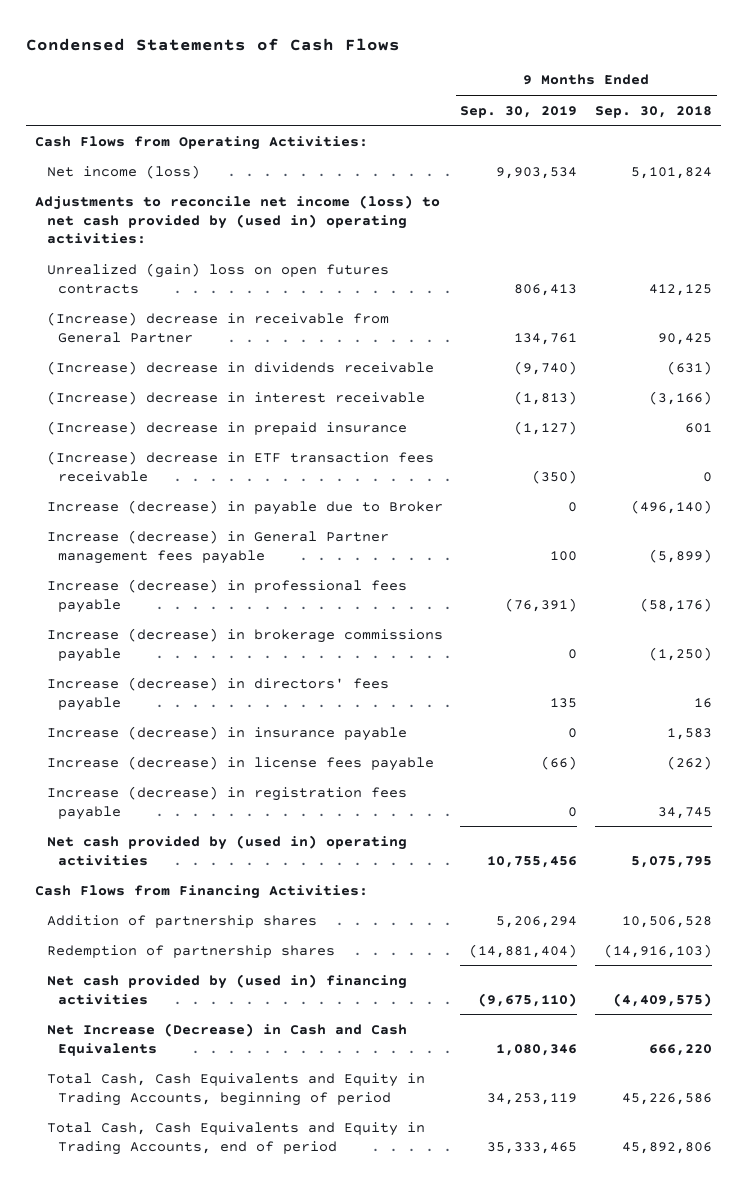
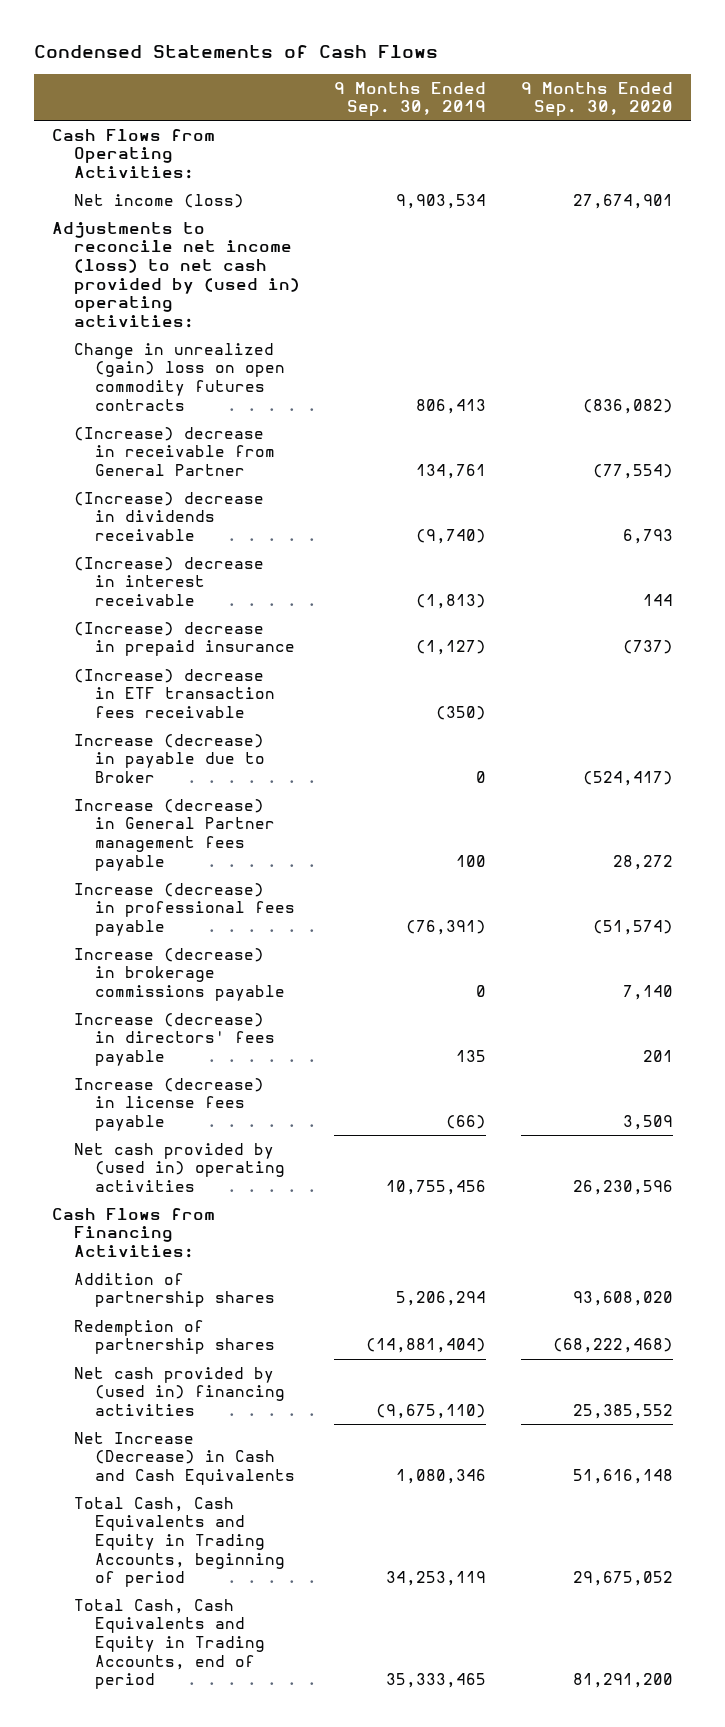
[595,105,713,118] Sep. 30, 2018 -> none
none -> [521,81,674,117] 9 Months Ended Sep. 30, 2020
[46,262,389,294] Unrealized (gain) loss on open futures contracts -> [73,342,286,411] Change in unrealized (gain) loss on open commodity futures contracts
[46,725,407,741] Increase (decrease) in insurance payable -> none
[46,785,407,820] Increase (decrease) in registration fees payable -> none

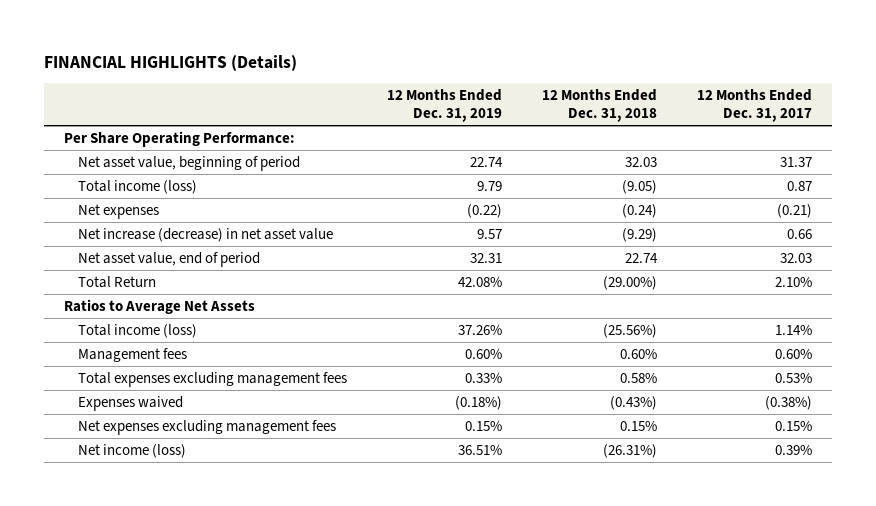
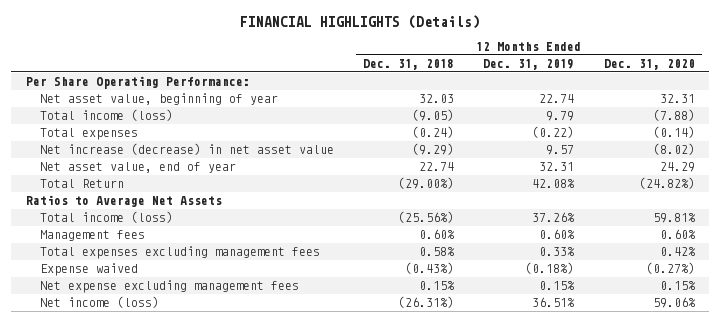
[696,89,812,123] 12 Months Ended Dec. 31, 2017 -> none
none -> [603,58,695,70] Dec. 31, 2020
[77,156,300,172] Net asset value, beginning of period -> [40,93,279,106] Net asset value, beginning of year
[77,204,159,220] Net expenses -> [40,128,139,141] Total expenses
[77,252,260,268] Net asset value, end of period -> [40,162,237,174] Net asset value, end of year
[77,396,183,412] Expenses waived -> [40,263,139,277] Expense waived
[77,420,336,436] Net expenses excluding management fees -> [40,280,300,294] Net expense excluding management fees

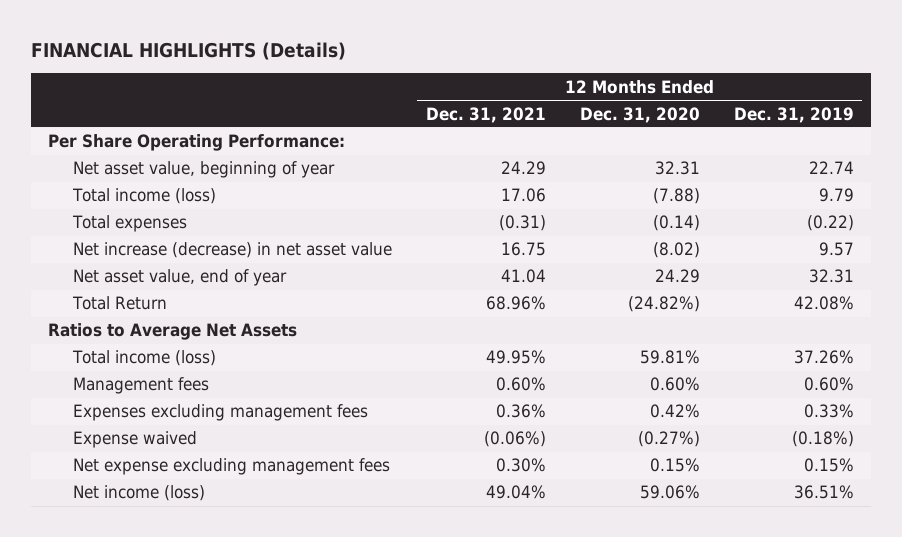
[363,58,455,70] Dec. 31, 2018 -> none
none -> [425,106,546,123] Dec. 31, 2021
[40,246,321,260] Total expenses excluding management fees -> [72,404,368,422] Expenses excluding management fees

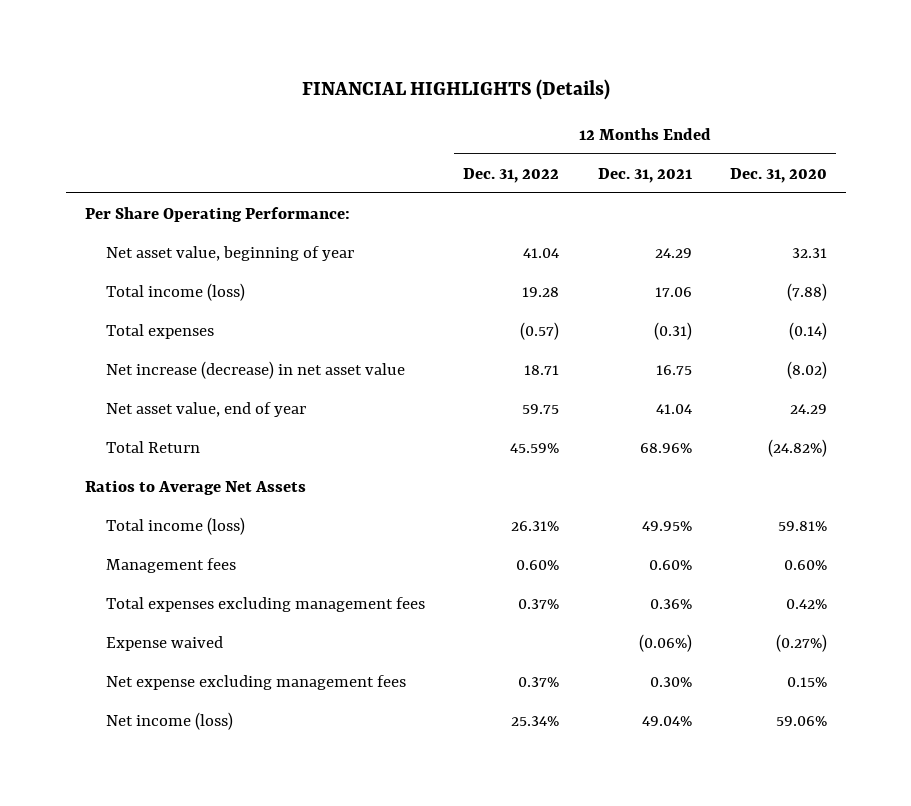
[733,106,854,123] Dec. 31, 2019 -> none
none -> [463,167,560,183] Dec. 31, 2022
[72,404,368,422] Expenses excluding management fees -> [106,597,426,613] Total expenses excluding management fees

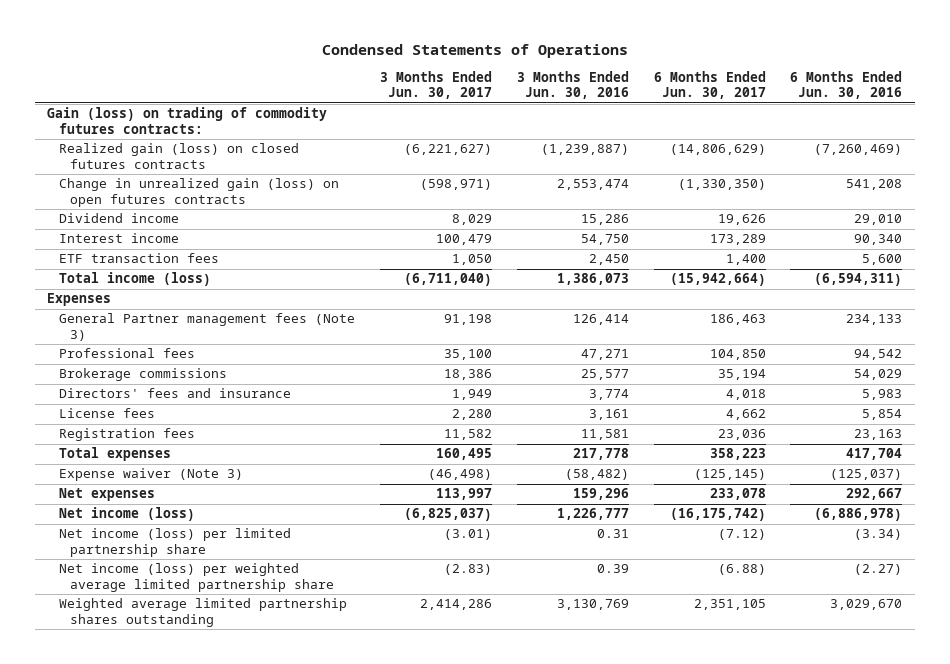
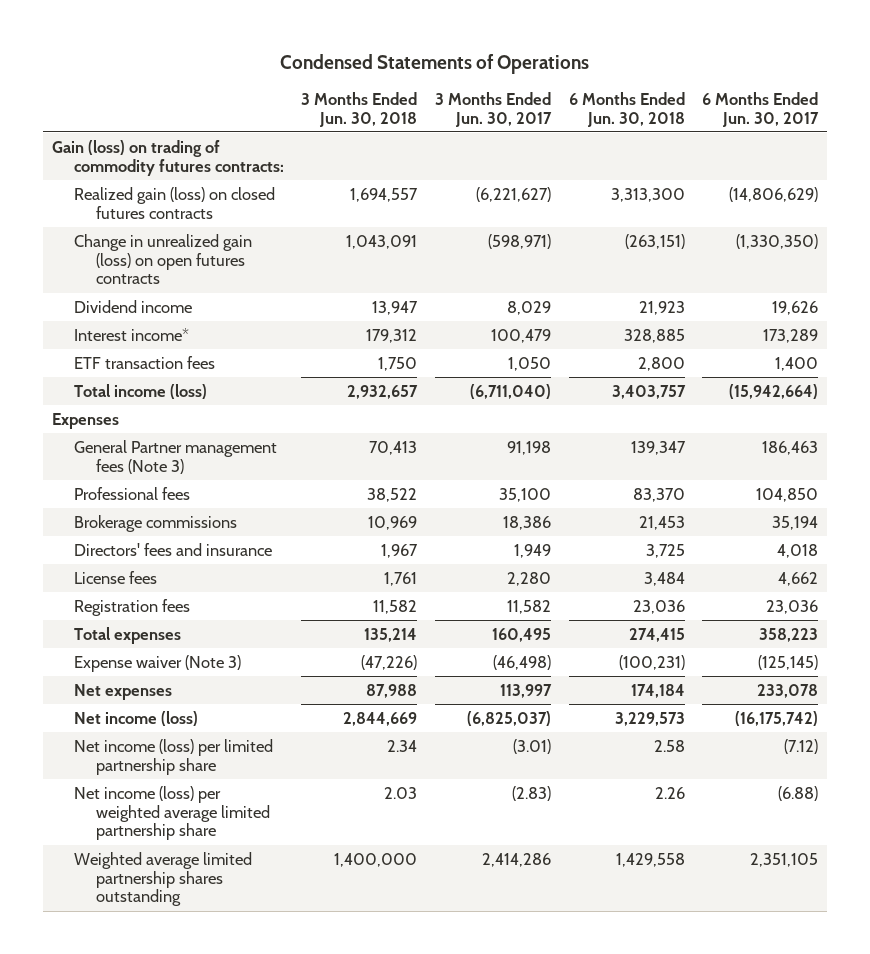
[516,71,629,100] 3 Months Ended Jun. 30, 2016 -> none
[790,71,903,100] 6 Months Ended Jun. 30, 2016 -> none
none -> [301,91,418,127] 3 Months Ended Jun. 30, 2018
none -> [568,91,685,127] 6 Months Ended Jun. 30, 2018
[58,233,179,244] Interest income -> [73,327,189,341] Interest income*

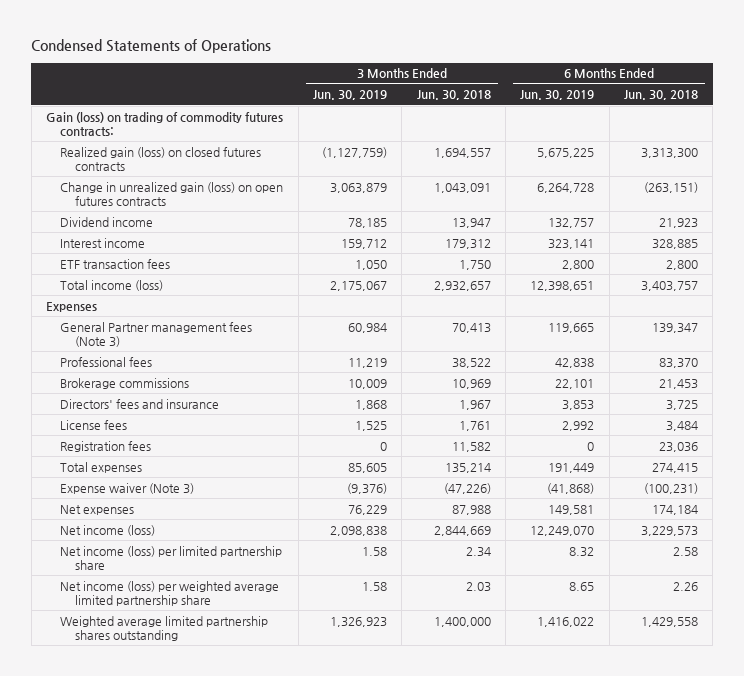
[435,91,553,127] 3 Months Ended Jun. 30, 2017 -> none
[702,91,820,127] 6 Months Ended Jun. 30, 2017 -> none
none -> [313,90,388,101] Jun. 30, 2019
none -> [520,90,595,101] Jun. 30, 2019
[73,327,189,341] Interest income* -> [60,237,146,248] Interest income

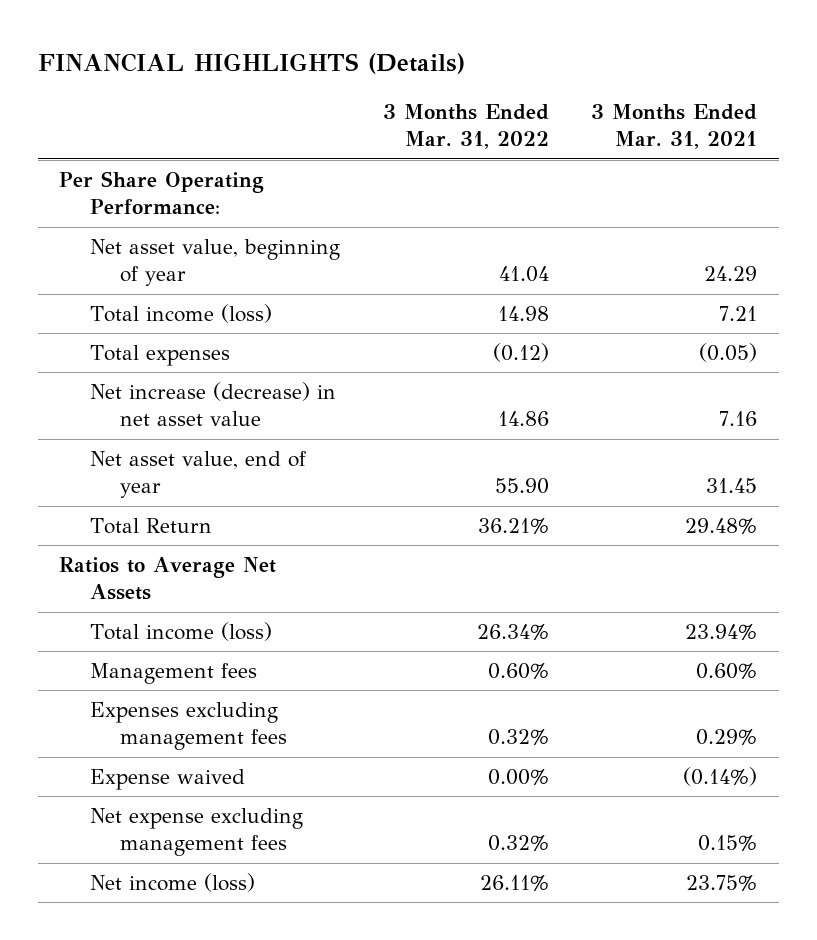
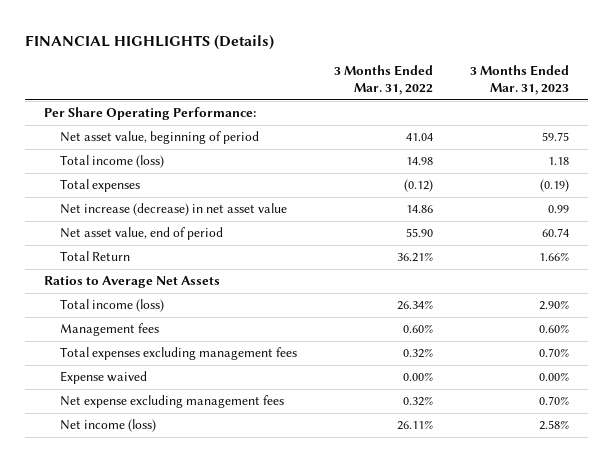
[591,104,758,150] 3 Months Ended Mar. 31, 2021 -> none
none -> [470,65,570,96] 3 Months Ended Mar. 31, 2023
[89,239,340,287] Net asset value, beginning of year -> [59,131,259,145] Net asset value, beginning of period
[89,451,307,499] Net asset value, end of year -> [59,227,223,241] Net asset value, end of period
[89,702,288,751] Expenses excluding management fees -> [59,347,297,361] Total expenses excluding management fees

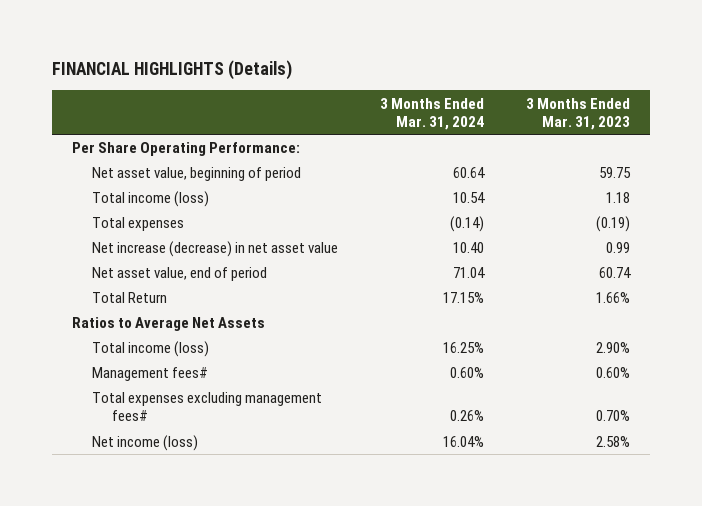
[333,65,433,96] 3 Months Ended Mar. 31, 2022 -> none
none -> [379,97,484,130] 3 Months Ended Mar. 31, 2024
[59,371,147,385] Expense waived -> none
[59,395,284,409] Net expense excluding management fees -> none
[59,323,159,337] Management fees -> [92,367,209,382] Management fees#
[59,347,297,361] Total expenses excluding management fees -> [92,392,323,422] Total expenses excluding management fees#

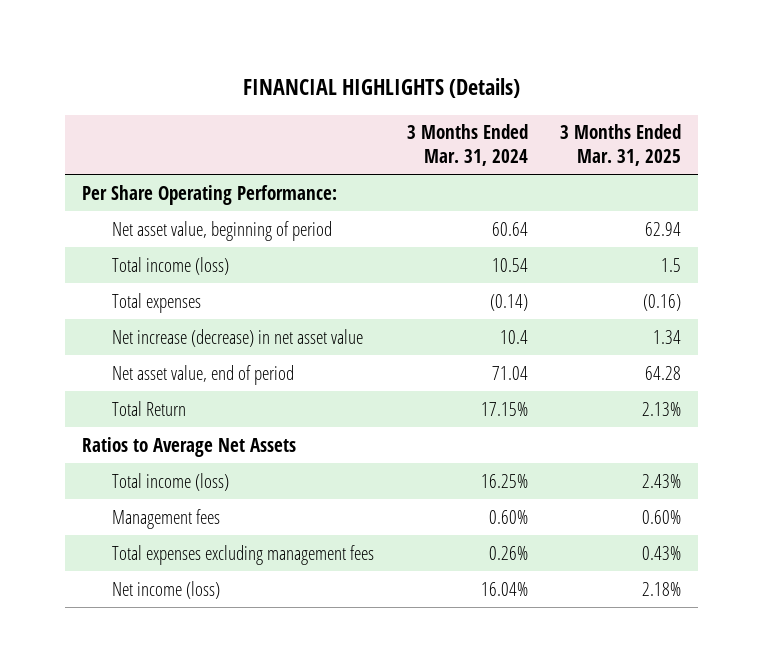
[525,97,630,130] 3 Months Ended Mar. 31, 2023 -> none
none -> [560,124,682,167] 3 Months Ended Mar. 31, 2025
[452,242,484,254] 10.40 -> [499,329,528,344] 10.4
[92,367,209,382] Management fees# -> [111,508,220,529] Management fees
[92,392,323,422] Total expenses excluding management fees# -> [111,544,374,565] Total expenses excluding management fees

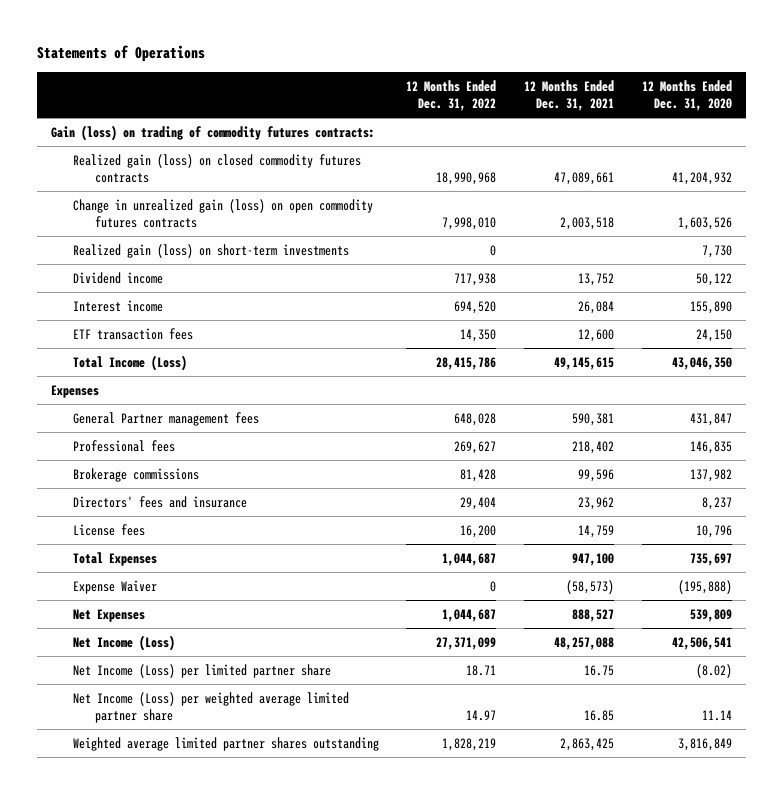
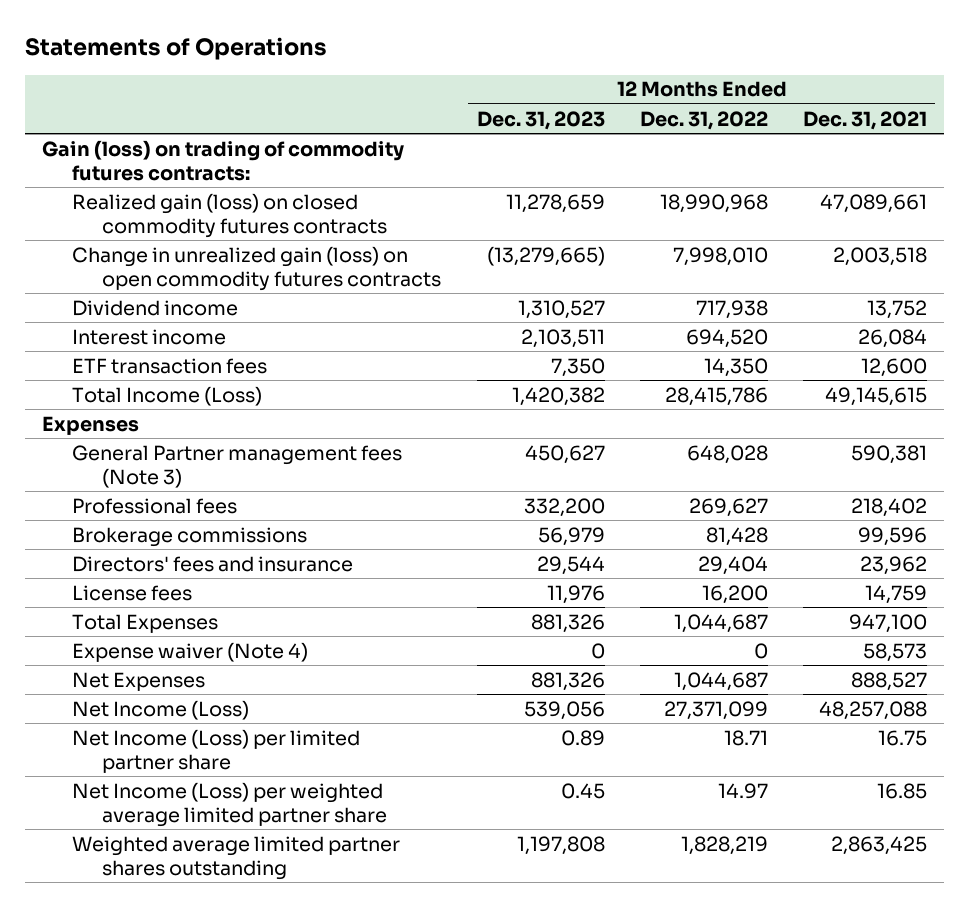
[641,79,732,112] 12 Months Ended Dec. 31, 2020 -> none
none -> [476,110,605,130] Dec. 31, 2023
[72,243,349,258] Realized gain (loss) on short-term investments -> none
[72,411,259,426] General Partner management fees -> [72,444,403,488] General Partner management fees (Note 3)
[72,579,157,594] Expense Waiver -> [72,641,309,662] Expense waiver (Note 4)
[566,579,615,594] (58,573) -> [862,642,927,662] 58,573

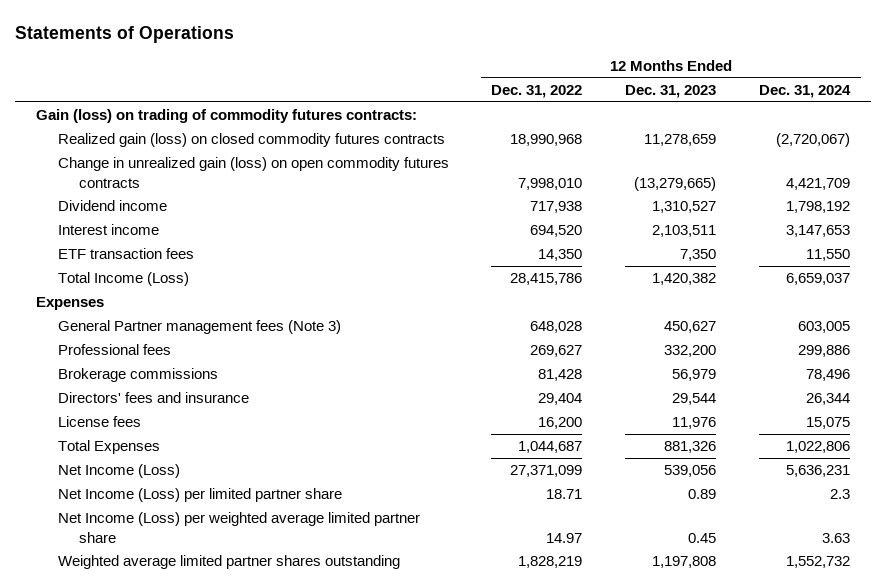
[802,110,927,130] Dec. 31, 2021 -> none
none -> [758,84,851,98] Dec. 31, 2024
[72,641,309,662] Expense waiver (Note 4) -> none
[72,671,206,691] Net Expenses -> none

